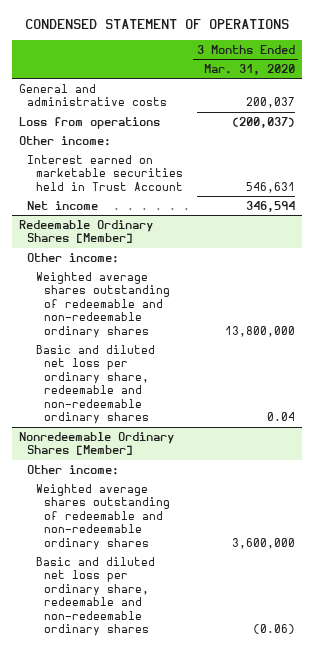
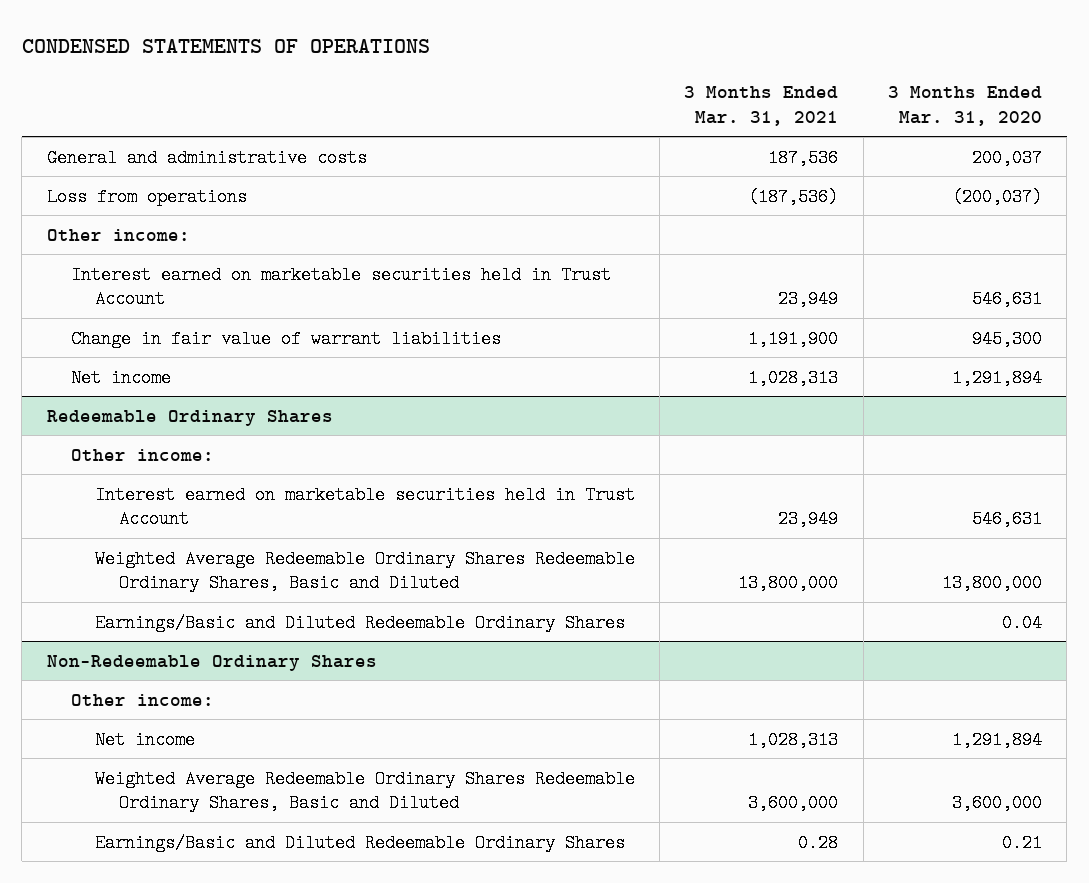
[24,18,289,29] CONDENSED STATEMENT OF OPERATIONS -> [21,38,430,53] CONDENSED STATEMENTS OF OPERATIONS
none -> [684,86,839,126] 3 Months Ended Mar. 31, 2021
none -> [70,329,501,348] Change in fair value of warrant liabilities
[245,200,295,212] 346,594 -> [951,368,1042,387] 1,291,894
[18,219,153,244] Redeemable Ordinary Shares [Member] -> [46,409,333,426] Redeemable Ordinary Shares
none -> [94,485,635,528] Interest earned on marketable securities held in Trust Account
[35,271,170,338] Weighted average shares outstanding of redeemable and non-redeemable ordinary shares -> [94,549,635,592] Weighted Average Redeemable Ordinary Shares Redeemable Ordinary Shares, Basic and Diluted
[35,344,155,425] Basic and diluted net loss per ordinary share, redeemable and non-redeemable ordinary shares -> [94,613,625,632] Earnings/Basic and Diluted Redeemable Ordinary Shares
[18,431,174,456] Nonredeemable Ordinary Shares [Member] -> [46,654,377,671] Non-Redeemable Ordinary Shares
none -> [94,730,195,749] Net income
[35,483,170,550] Weighted average shares outstanding of redeemable and non-redeemable ordinary shares -> [94,769,635,812] Weighted Average Redeemable Ordinary Shares Redeemable Ordinary Shares, Basic and Diluted
[35,556,155,637] Basic and diluted net loss per ordinary share, redeemable and non-redeemable ordinary shares -> [94,833,625,852] Earnings/Basic and Diluted Redeemable Ordinary Shares
[252,624,295,635] (0.06) -> [1001,833,1042,852] 0.21

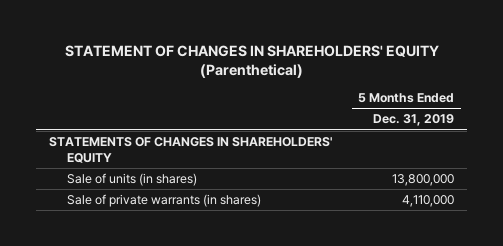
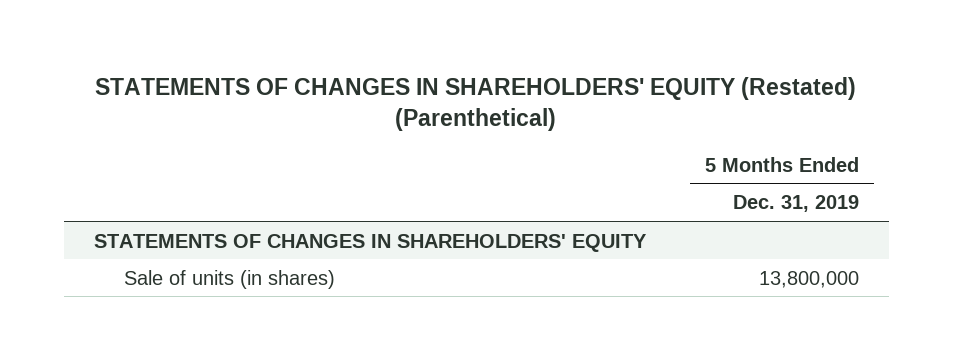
[64,44,439,78] STATEMENT OF CHANGES IN SHAREHOLDERS' EQUITY (Parenthetical) -> [95,77,857,132] STATEMENTS OF CHANGES IN SHAREHOLDERS' EQUITY (Restated) (Parenthetical)
[66,193,261,207] Sale of private warrants (in shares) -> none

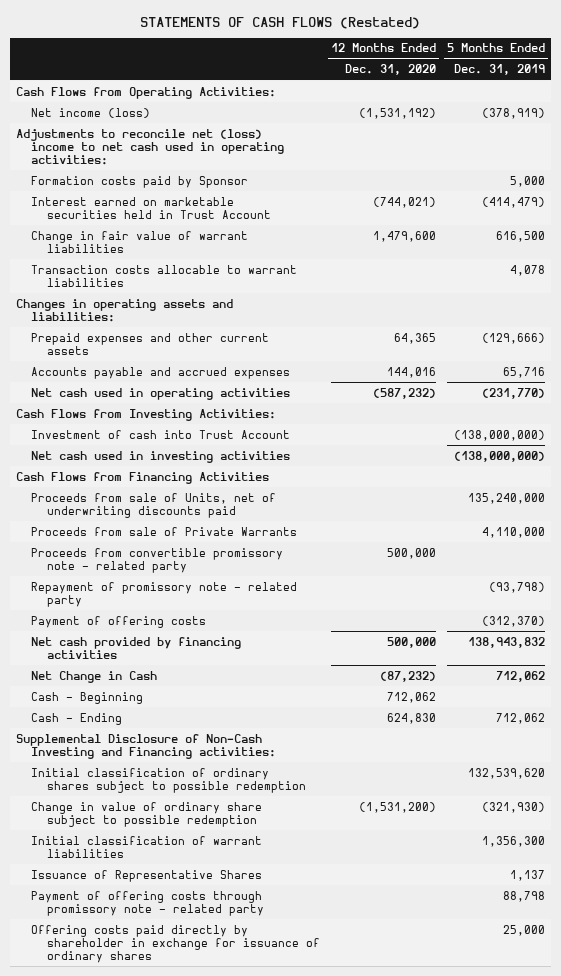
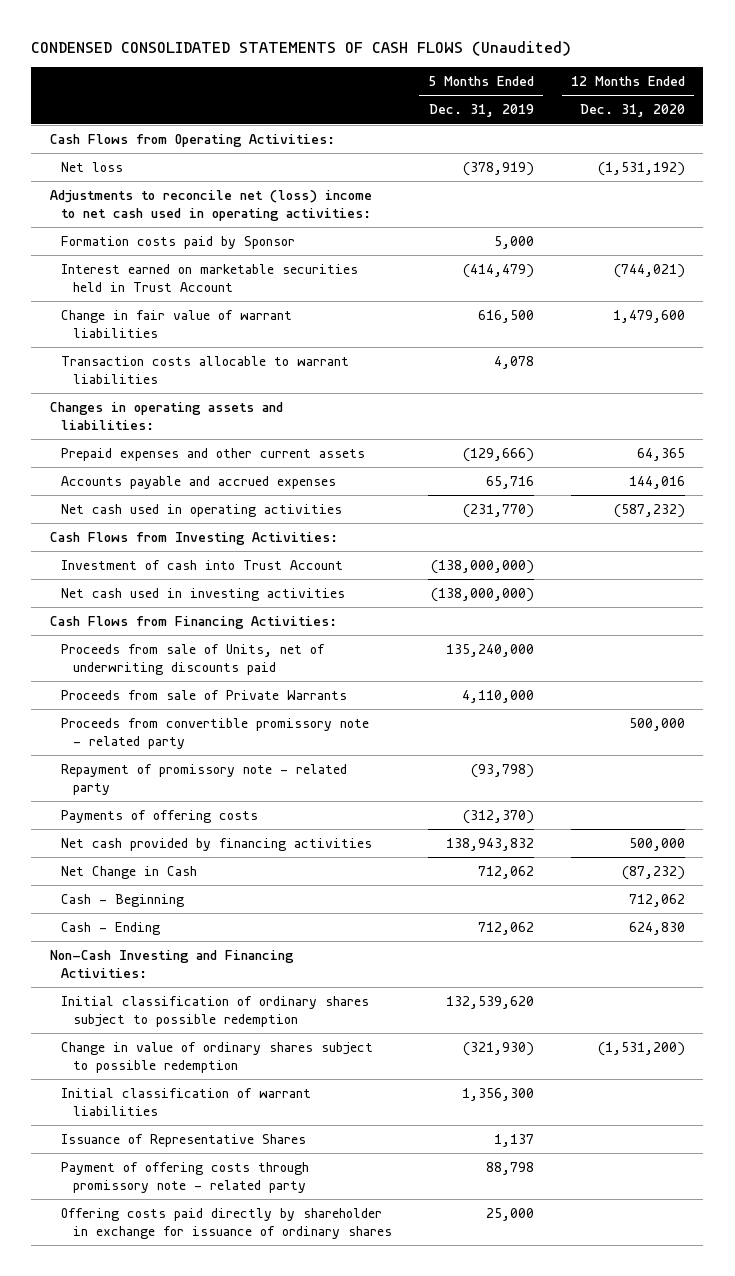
[140,16,421,29] STATEMENTS OF CASH FLOWS (Restated) -> [31,41,572,57] CONDENSED CONSOLIDATED STATEMENTS OF CASH FLOWS (Unaudited)
[31,107,151,118] Net income (loss) -> [61,161,124,172] Net loss
[15,471,269,484] Cash Flows from Financing Activities -> [49,615,337,629] Cash Flows from Financing Activities:
[31,615,207,628] Payment of offering costs -> [61,809,259,823] Payments of offering costs
[15,733,277,759] Supplemental Disclosure of Non-Cash Investing and Financing activities: -> [49,949,294,978] Non-Cash Investing and Financing Activities:
[31,801,263,827] Change in value of ordinary share subject to possible redemption -> [61,1041,374,1073] Change in value of ordinary shares subject to possible redemption

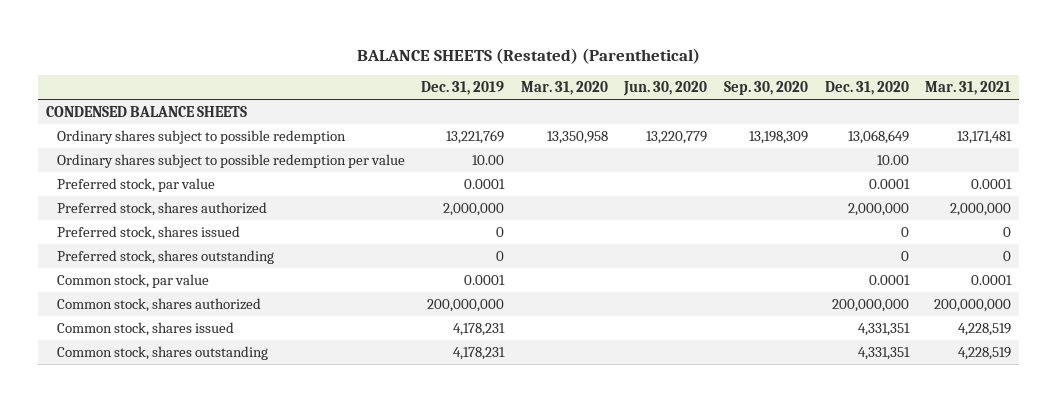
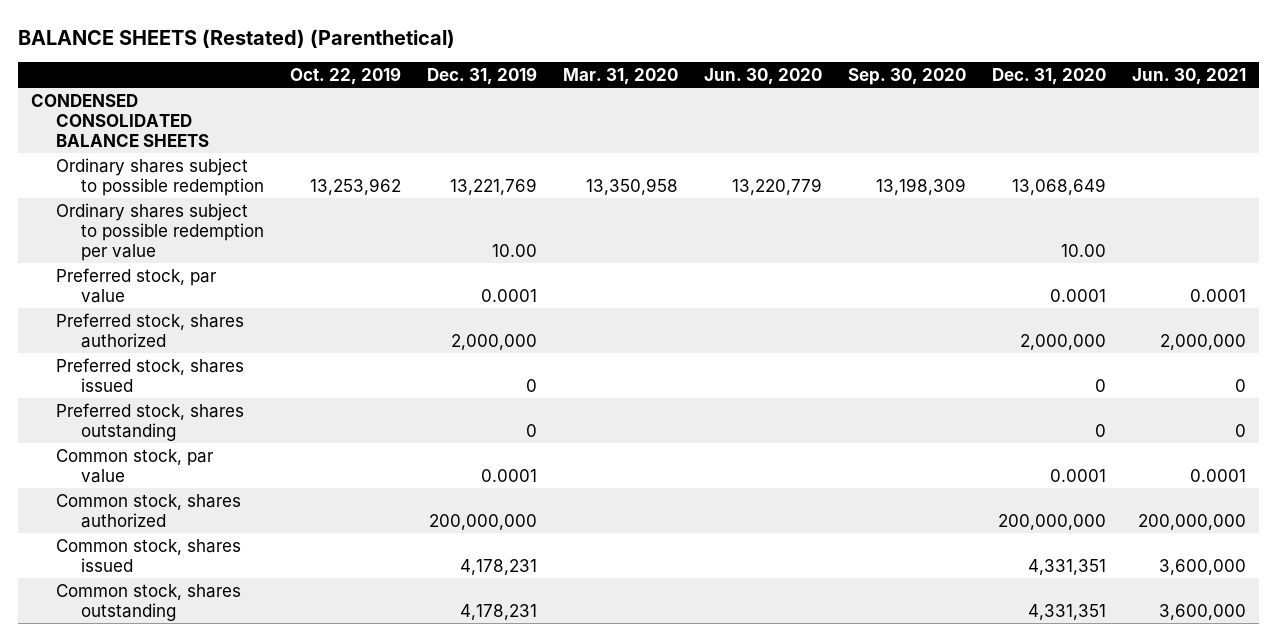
[925,81,1012,96] Mar. 31, 2021 -> none
none -> [290,66,402,85] Oct. 22, 2019
none -> [1131,67,1246,85] Jun. 30, 2021
[46,105,248,117] CONDENSED BALANCE SHEETS -> [31,93,210,148] CONDENSED CONSOLIDATED BALANCE SHEETS

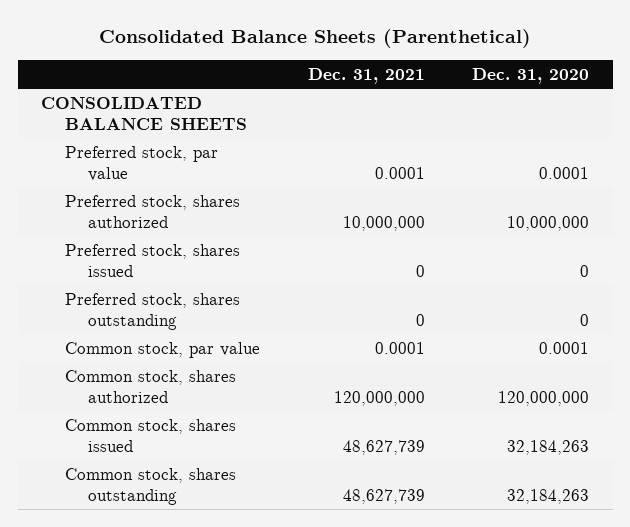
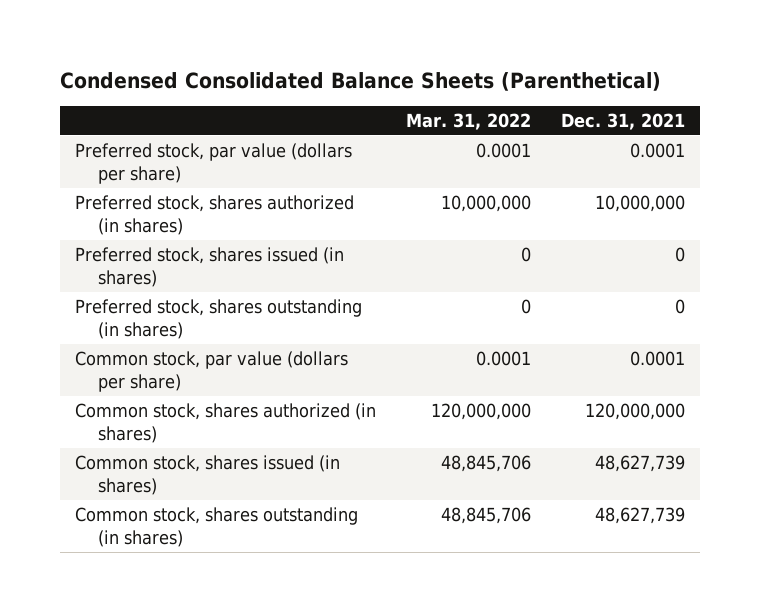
[99,29,532,49] Consolidated Balance Sheets (Parenthetical) -> [60,71,662,91] Condensed Consolidated Balance Sheets (Parenthetical)
[472,67,590,84] Dec. 31, 2020 -> none
none -> [406,112,532,130] Mar. 31, 2022
[41,96,247,130] CONSOLIDATED BALANCE SHEETS -> none
[64,145,218,181] Preferred stock, par value -> [75,142,353,185] Preferred stock, par value (dollars per share)
[64,194,240,228] Preferred stock, shares authorized -> [75,194,355,236] Preferred stock, shares authorized (in shares)
[64,243,240,277] Preferred stock, shares issued -> [75,246,345,288] Preferred stock, shares issued (in shares)
[64,292,240,330] Preferred stock, shares outstanding -> [75,298,363,340] Preferred stock, shares outstanding (in shares)
[64,341,260,358] Common stock, par value -> [75,350,349,393] Common stock, par value (dollars per share)
[64,369,236,403] Common stock, shares authorized -> [75,402,377,444] Common stock, shares authorized (in shares)
[64,418,236,452] Common stock, shares issued -> [75,454,341,496] Common stock, shares issued (in shares)
[64,467,236,505] Common stock, shares outstanding -> [75,506,359,548] Common stock, shares outstanding (in shares)

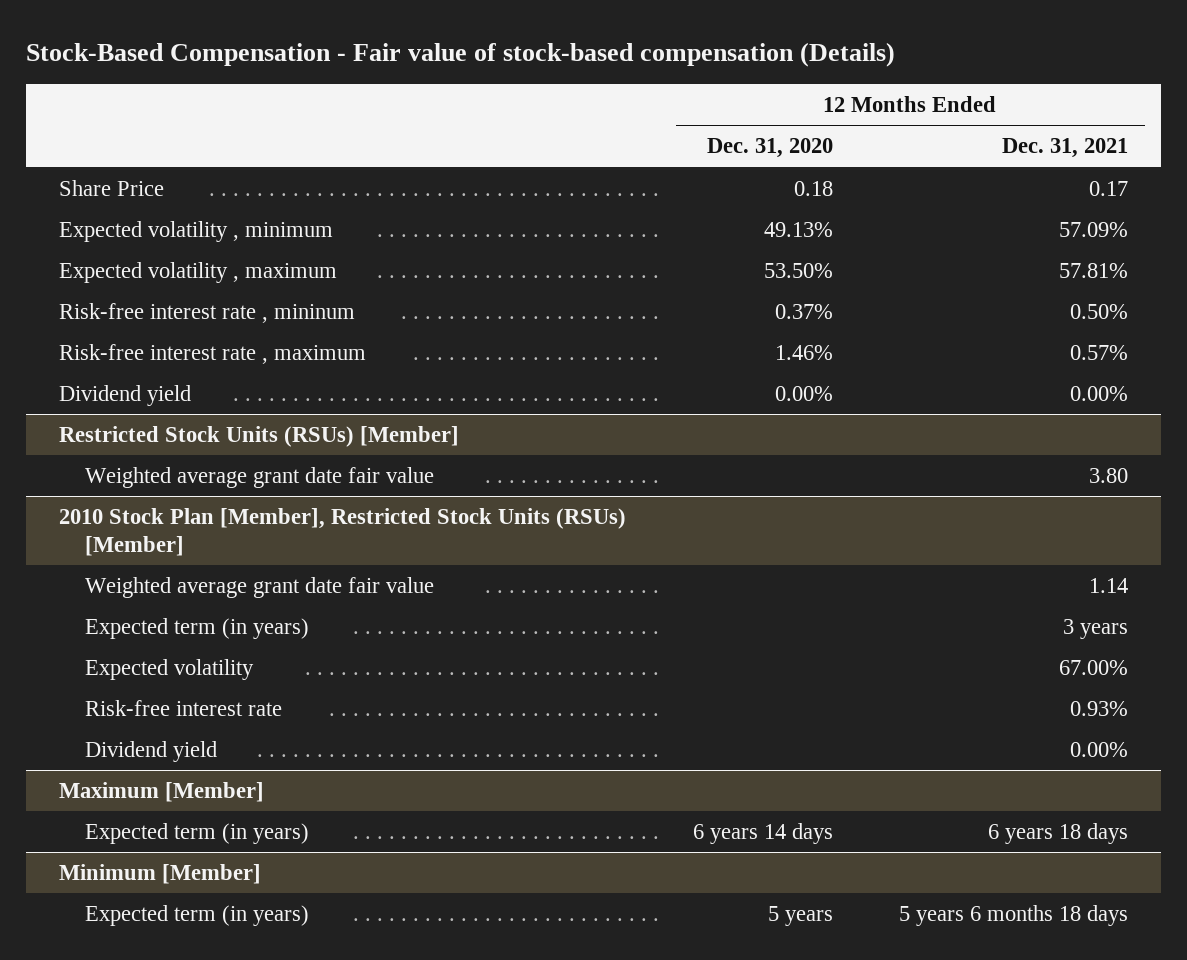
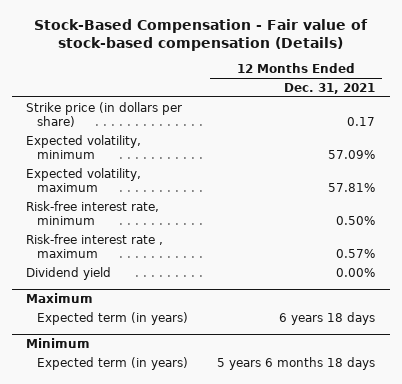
[706,138,833,159] Dec. 31, 2020 -> none
[59,180,165,197] Share Price -> [26,101,183,127] Strike price (in dollars per share)
[59,221,334,243] Expected volatility , minimum -> [26,134,142,159] Expected volatility, minimum
[59,262,338,284] Expected volatility , maximum -> [26,167,142,192] Expected volatility, maximum
[59,303,356,324] Risk-free interest rate , mininum -> [26,200,160,225] Risk-free interest rate, minimum
[59,426,460,448] Restricted Stock Units (RSUs) [Member] -> none
[85,467,435,489] Weighted average grant date fair value -> none
[59,508,627,556] 2010 Stock Plan [Member], Restricted Stock Units (RSUs) [Member] -> none
[85,577,435,599] Weighted average grant date fair value -> none
[85,618,310,640] Expected term (in years) -> none
[85,659,255,681] Expected volatility -> none
[85,700,283,717] Risk-free interest rate -> none
[85,741,218,763] Dividend yield -> none
[59,782,265,803] Maximum [Member] -> [26,292,94,303] Maximum
[59,864,262,885] Minimum [Member] -> [26,337,91,348] Minimum

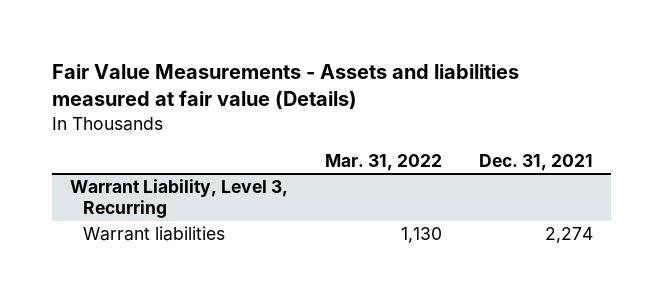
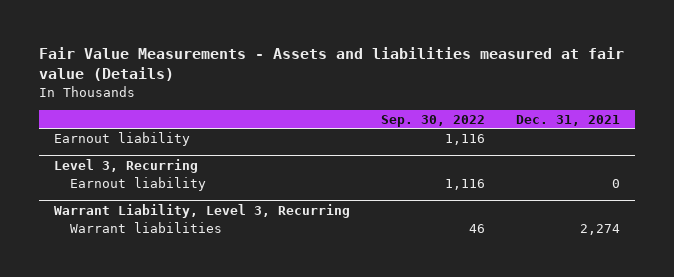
[325,153,443,171] Mar. 31, 2022 -> none
none -> [381,114,486,127] Sep. 30, 2022
none -> [54,132,191,147] Earnout liability
none -> [54,158,199,173] Level 3, Recurring
none -> [69,177,206,192] Earnout liability

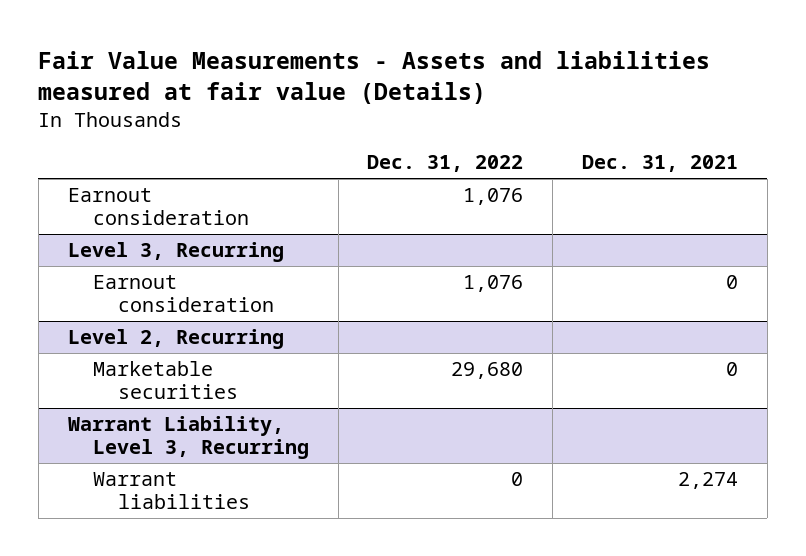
[381,114,486,127] Sep. 30, 2022 -> none
none -> [367,155,524,173] Dec. 31, 2022
[54,132,191,147] Earnout liability -> [67,187,249,226] Earnout consideration
[69,177,206,192] Earnout liability -> [92,274,275,313] Earnout consideration
none -> [67,328,284,349] Level 2, Recurring
none -> [92,360,239,400] Marketable securities

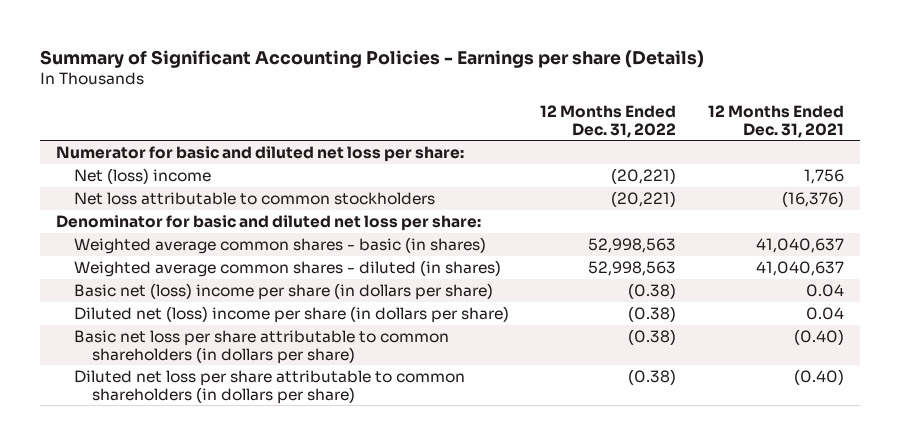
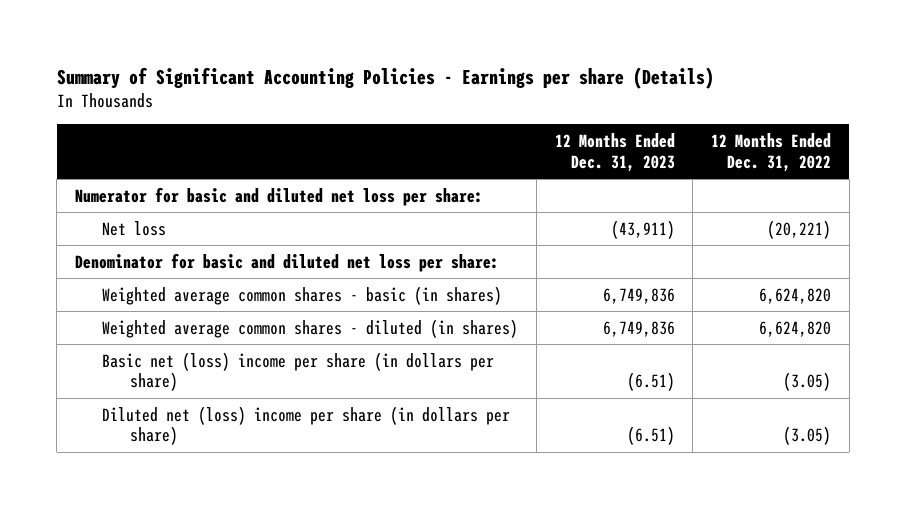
[707,104,844,138] 12 Months Ended Dec. 31, 2021 -> none
none -> [554,132,675,172] 12 Months Ended Dec. 31, 2023
[73,191,435,205] Net loss attributable to common stockholders -> none
[73,167,211,184] Net (loss) income -> [102,220,167,236] Net loss
[73,329,449,364] Basic net loss per share attributable to common shareholders (in dollars per share) -> none
[73,369,465,404] Diluted net loss per share attributable to common shareholders (in dollars per share) -> none
[588,237,677,253] 52,998,563 -> [758,287,831,304] 6,624,820
[588,260,677,276] 52,998,563 -> [758,320,831,337] 6,624,820
[628,282,677,299] (0.38) -> [782,372,831,392] (3.05)
[628,305,677,322] (0.38) -> [782,426,831,446] (3.05)

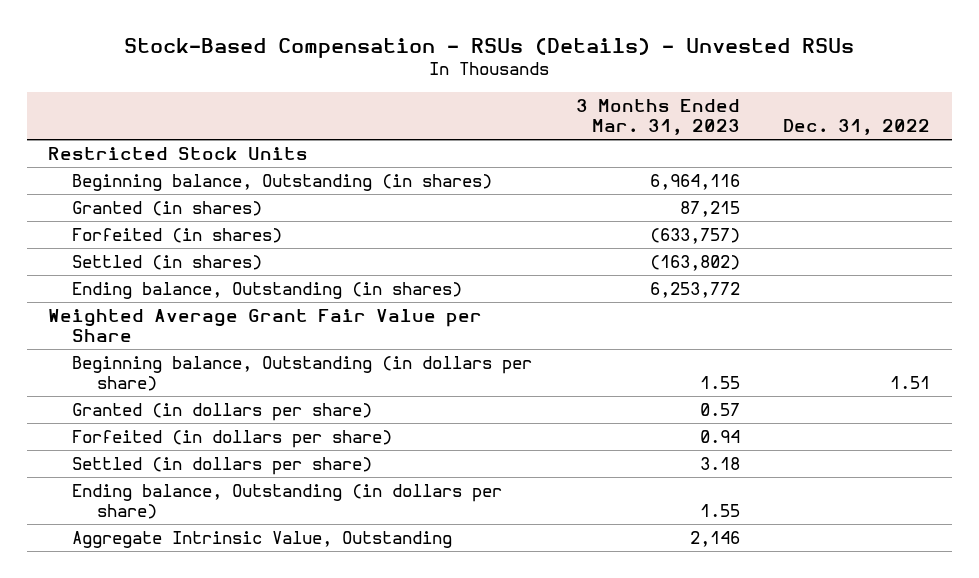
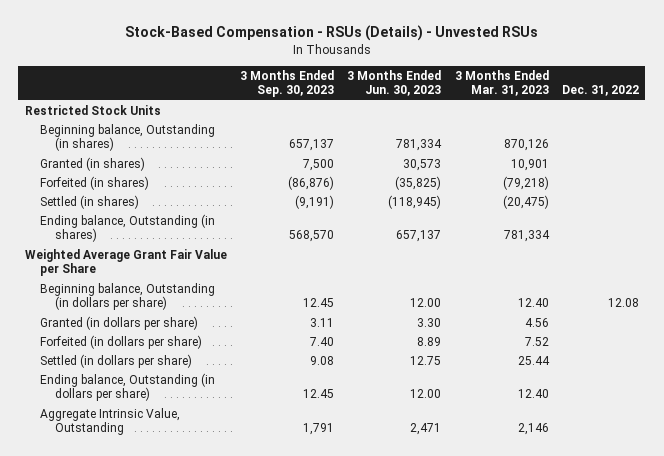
none -> [240,69,335,98] 3 Months Ended Sep. 30, 2023
none -> [347,69,442,97] 3 Months Ended Jun. 30, 2023
[649,173,740,190] 6,964,116 -> [503,139,549,152] 870,126
[679,200,740,217] 87,215 -> [510,158,549,171] 10,901
[649,227,740,244] (633,757) -> [502,175,549,190] (79,218)
[649,254,740,271] (163,802) -> [502,194,549,209] (20,475)
[649,281,740,298] 6,253,772 -> [503,230,550,243] 781,334
[699,376,740,390] 1.55 -> [517,298,549,308] 12.40
[890,376,931,390] 1.51 -> [607,298,639,308] 12.08
[699,402,740,416] 0.57 -> [524,317,549,327] 4.56
[699,429,740,443] 0.94 -> [524,336,549,346] 7.52
[699,456,740,470] 3.18 -> [517,355,550,365] 25.44
[699,504,740,518] 1.55 -> [517,389,549,399] 12.40

